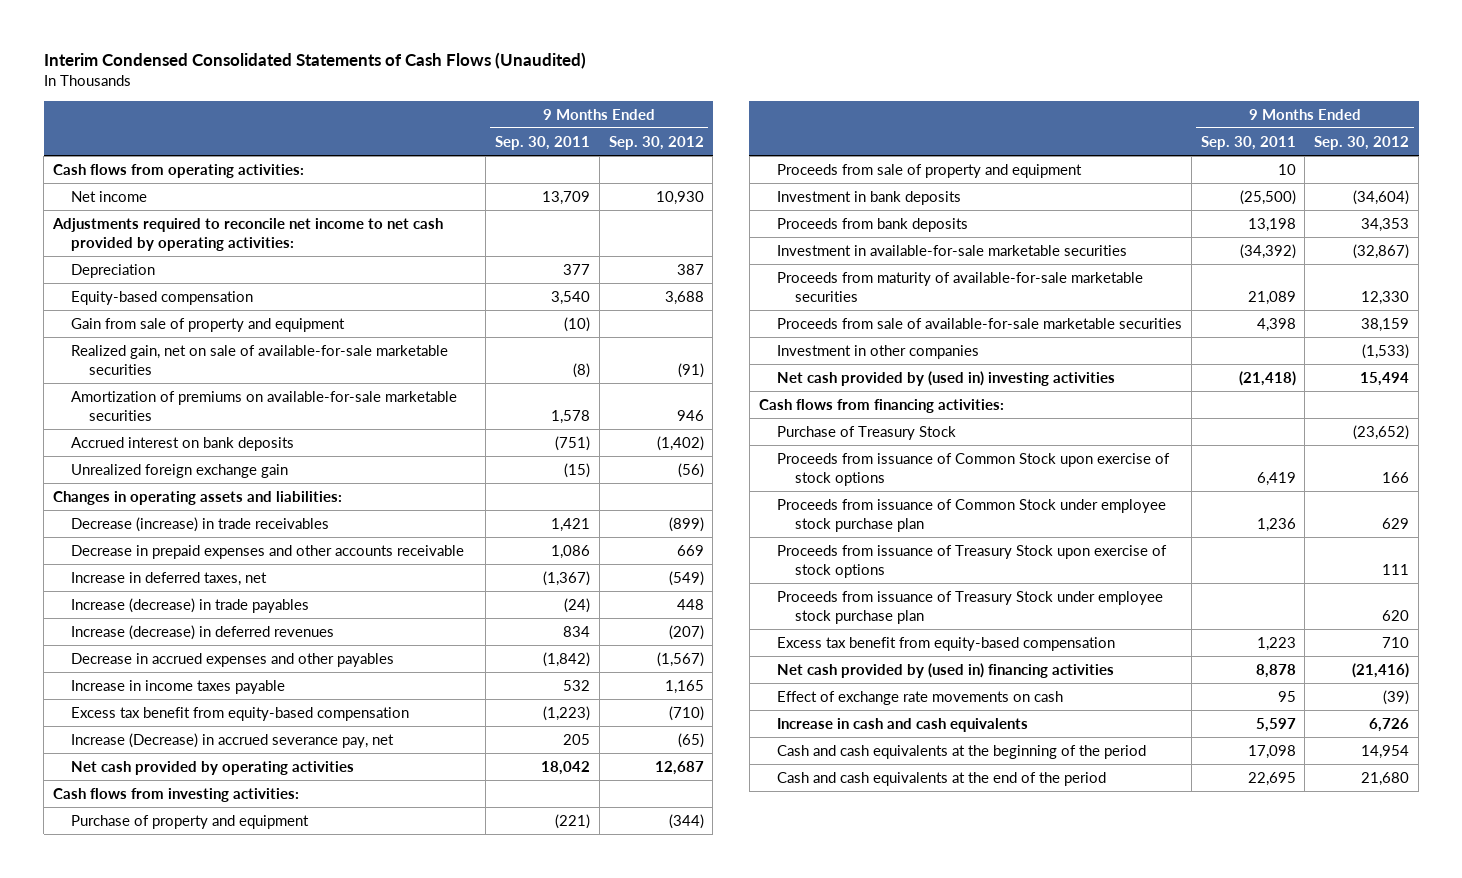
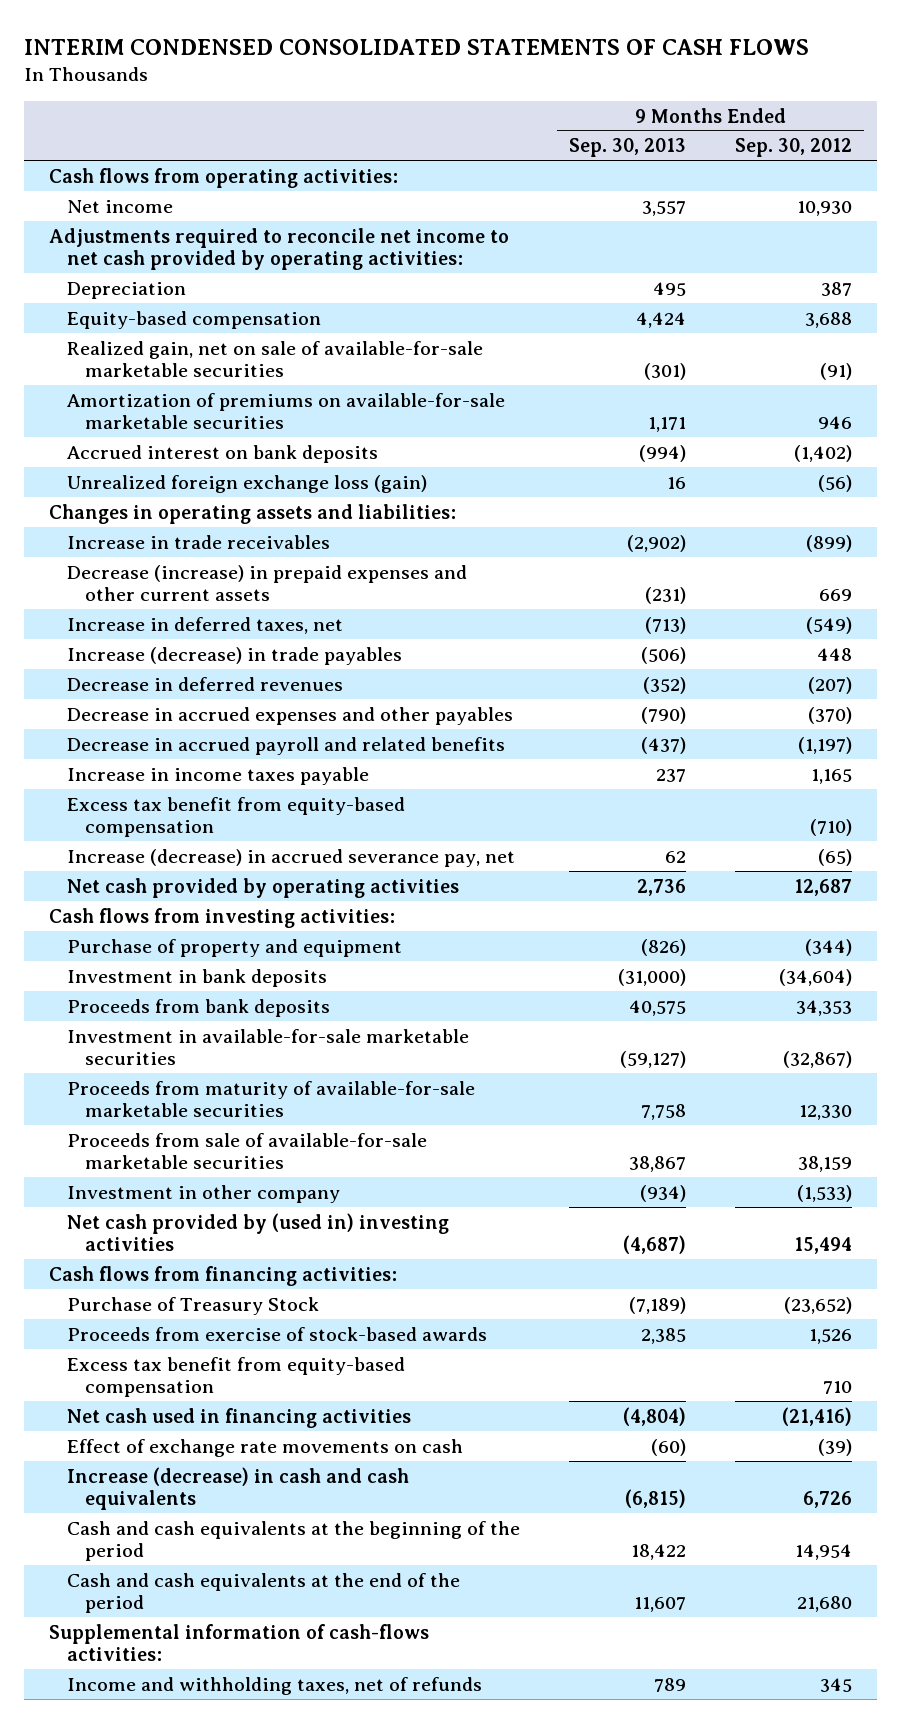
[43,52,586,70] Interim Condensed Consolidated Statements of Cash Flows (Unaudited) -> [24,38,810,55] INTERIM CONDENSED CONSOLIDATED STATEMENTS OF CASH FLOWS
[494,135,590,150] Sep. 30, 2011 -> none
none -> [569,138,687,158] Sep. 30, 2013
[71,317,346,332] Gain from sale of property and equipment -> none
[71,463,289,478] Unrealized foreign exchange gain -> [67,474,428,493] Unrealized foreign exchange loss (gain)
[71,516,330,532] Decrease (increase) in trade receivables -> [67,534,331,549] Increase in trade receivables
[71,544,465,559] Decrease in prepaid expenses and other accounts receivable -> [67,564,468,602] Decrease (increase) in prepaid expenses and other current assets
[71,624,335,640] Increase (decrease) in deferred revenues -> [67,676,344,691] Decrease in deferred revenues
[656,651,704,667] (1,567) -> [808,706,853,724] (370)
none -> [67,736,506,755] Decrease in accrued payroll and related benefits
[71,732,395,748] Increase (Decrease) in accrued severance pay, net -> [67,848,516,867] Increase (decrease) in accrued severance pay, net
[776,163,1082,178] Proceeds from sale of property and equipment -> none
[776,344,979,359] Investment in other companies -> [67,1184,341,1203] Investment in other company
[776,498,1166,532] Proceeds from issuance of Common Stock under employee stock purchase plan -> none
[776,544,1167,578] Proceeds from issuance of Treasury Stock upon exercise of stock options -> none
[776,590,1163,624] Proceeds from issuance of Treasury Stock under employee stock purchase plan -> none
[776,452,1170,486] Proceeds from issuance of Common Stock upon exercise of stock options -> [67,1326,488,1341] Proceeds from exercise of stock-based awards
[1382,471,1410,483] 166 -> [809,1328,853,1344] 1,526
[776,662,1114,678] Net cash provided by (used in) financing activities -> [67,1407,412,1428] Net cash used in financing activities
[776,717,1028,732] Increase in cash and cash equivalents -> [67,1466,410,1511] Increase (decrease) in cash and cash equivalents
none -> [48,1623,429,1662] Supplemental information of cash-flows activities:
none -> [67,1676,483,1695] Income and withholding taxes, net of refunds

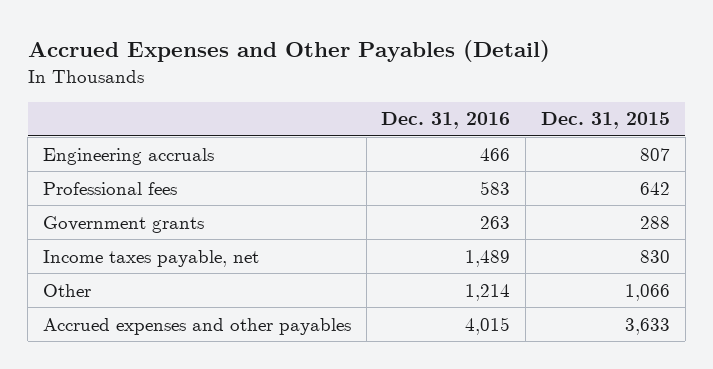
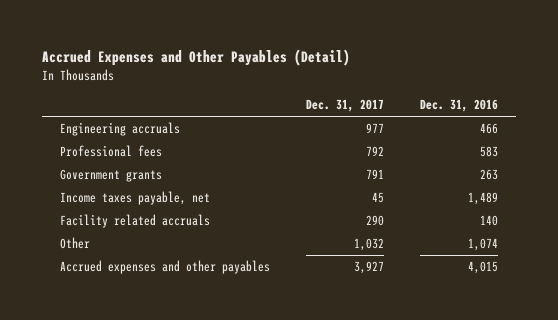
[540,112,670,130] Dec. 31, 2015 -> none
none -> [305,99,384,113] Dec. 31, 2017
none -> [59,214,210,229] Facility related accruals
[465,283,511,301] 1,214 -> [467,238,498,252] 1,074

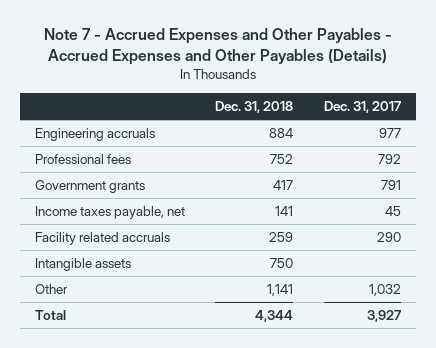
[41,49,350,67] Accrued Expenses and Other Payables (Detail) -> [43,28,392,66] Note 7 - Accrued Expenses and Other Payables - Accrued Expenses and Other Payables (Details)
[419,99,498,113] Dec. 31, 2016 -> none
none -> [215,100,294,113] Dec. 31, 2018
none -> [34,258,131,272] Intangible assets
[59,260,270,275] Accrued expenses and other payables -> [34,310,66,321] Total

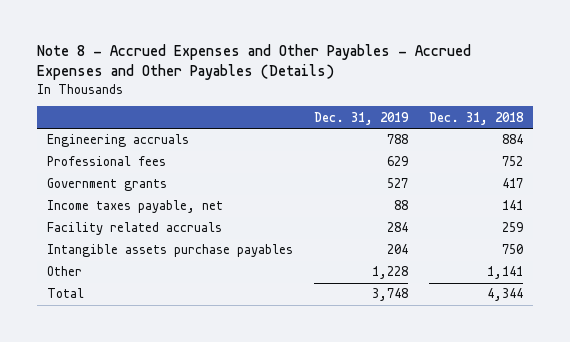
[43,28,392,66] Note 7 - Accrued Expenses and Other Payables - Accrued Expenses and Other Payables (Details) -> [36,44,471,81] Note 8 - Accrued Expenses and Other Payables - Accrued Expenses and Other Payables (Details)
[323,100,401,113] Dec. 31, 2017 -> none
none -> [314,111,410,125] Dec. 31, 2019
[34,258,131,272] Intangible assets -> [47,244,294,258] Intangible assets purchase payables

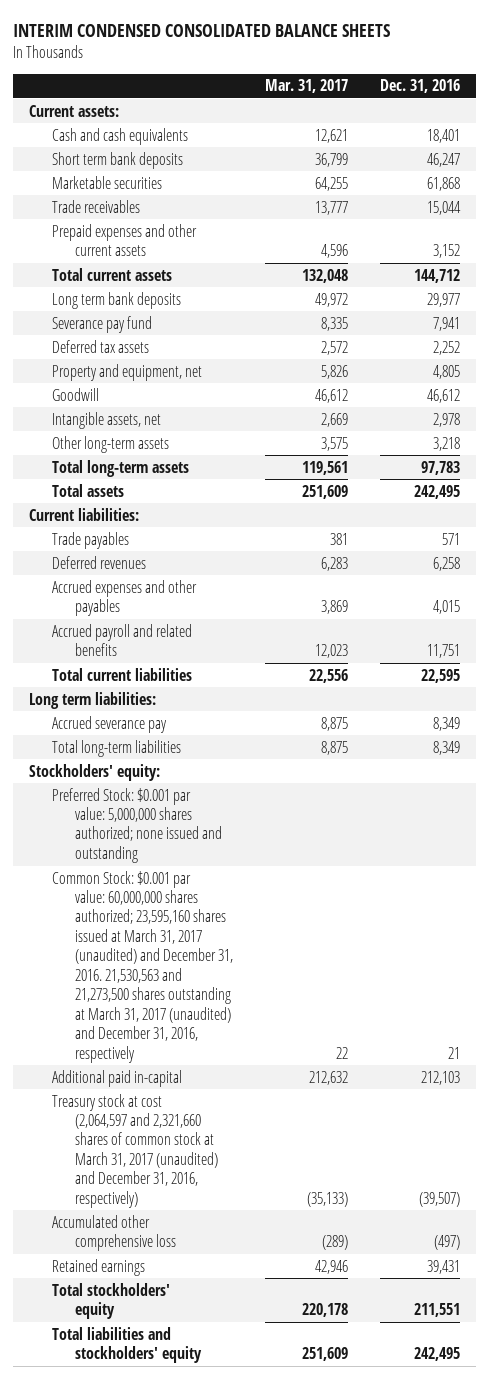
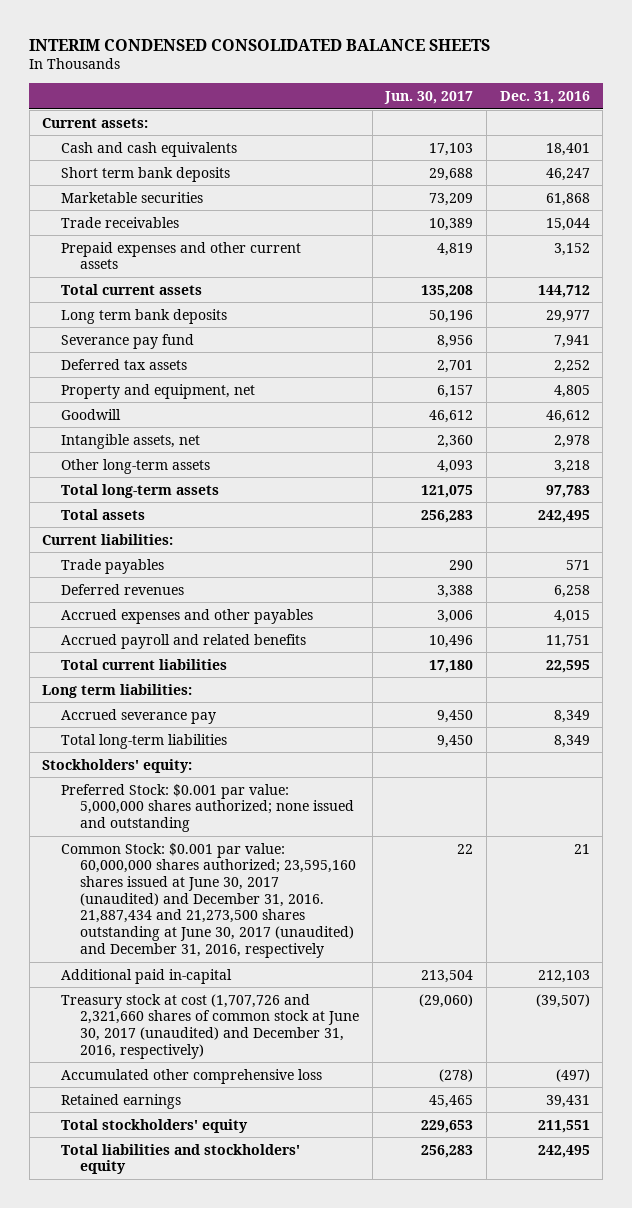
[264,79,348,94] Mar. 31, 2017 -> none
none -> [384,90,474,104] Jun. 30, 2017
[52,870,233,1063] Common Stock: $0.001 par value: 60,000,000 shares authorized; 23,595,160 shares issued at March 31, 2017 (unaudited) and December 31, 2016. 21,530,563 and 21,273,500 shares outstanding at March 31, 2017 (unaudited) and December 31, 2016, respectively -> [61,842,356,958] Common Stock: $0.001 par value: 60,000,000 shares authorized; 23,595,160 shares issued at June 30, 2017 (unaudited) and December 31, 2016. 21,887,434 and 21,273,500 shares outstanding at June 30, 2017 (unaudited) and December 31, 2016, respectively
[52,1093,218,1208] Treasury stock at cost (2,064,597 and 2,321,660 shares of common stock at March 31, 2017 (unaudited) and December 31, 2016, respectively) -> [61,993,359,1059] Treasury stock at cost (1,707,726 and 2,321,660 shares of common stock at June 30, 2017 (unaudited) and December 31, 2016, respectively)

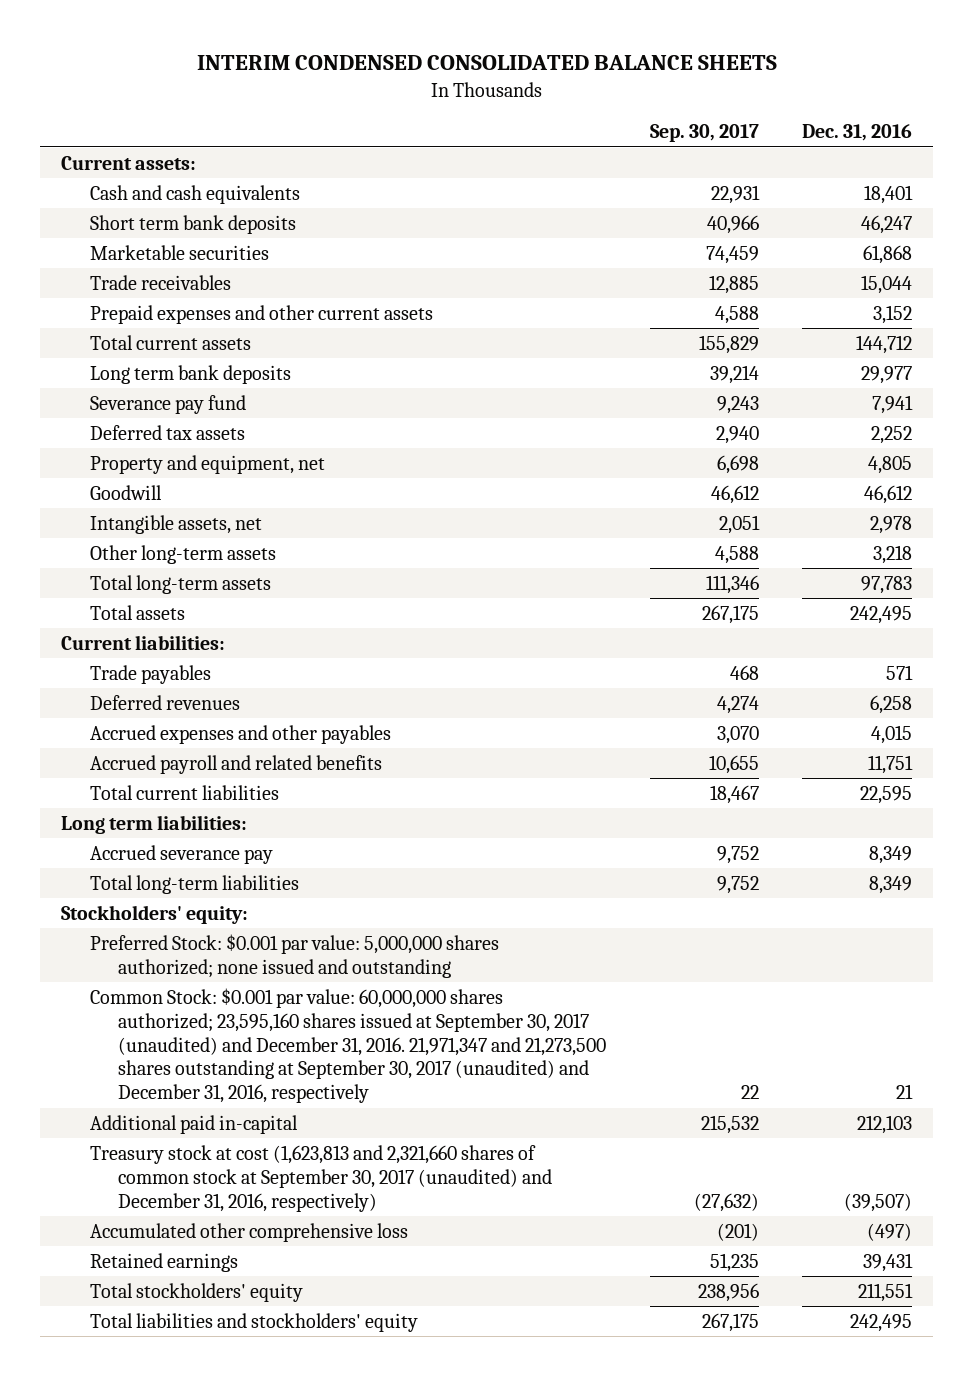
[384,90,474,104] Jun. 30, 2017 -> none
none -> [649,123,759,142] Sep. 30, 2017
[61,842,356,958] Common Stock: $0.001 par value: 60,000,000 shares authorized; 23,595,160 shares issued at June 30, 2017 (unaudited) and December 31, 2016. 21,887,434 and 21,273,500 shares outstanding at June 30, 2017 (unaudited) and December 31, 2016, respectively -> [89,987,607,1104] Common Stock: $0.001 par value: 60,000,000 shares authorized; 23,595,160 shares issued at September 30, 2017 (unaudited) and December 31, 2016. 21,971,347 and 21,273,500 shares outstanding at September 30, 2017 (unaudited) and December 31, 2016, respectively
[61,993,359,1059] Treasury stock at cost (1,707,726 and 2,321,660 shares of common stock at June 30, 2017 (unaudited) and December 31, 2016, respectively) -> [89,1144,553,1212] Treasury stock at cost (1,623,813 and 2,321,660 shares of common stock at September 30, 2017 (unaudited) and December 31, 2016, respectively)

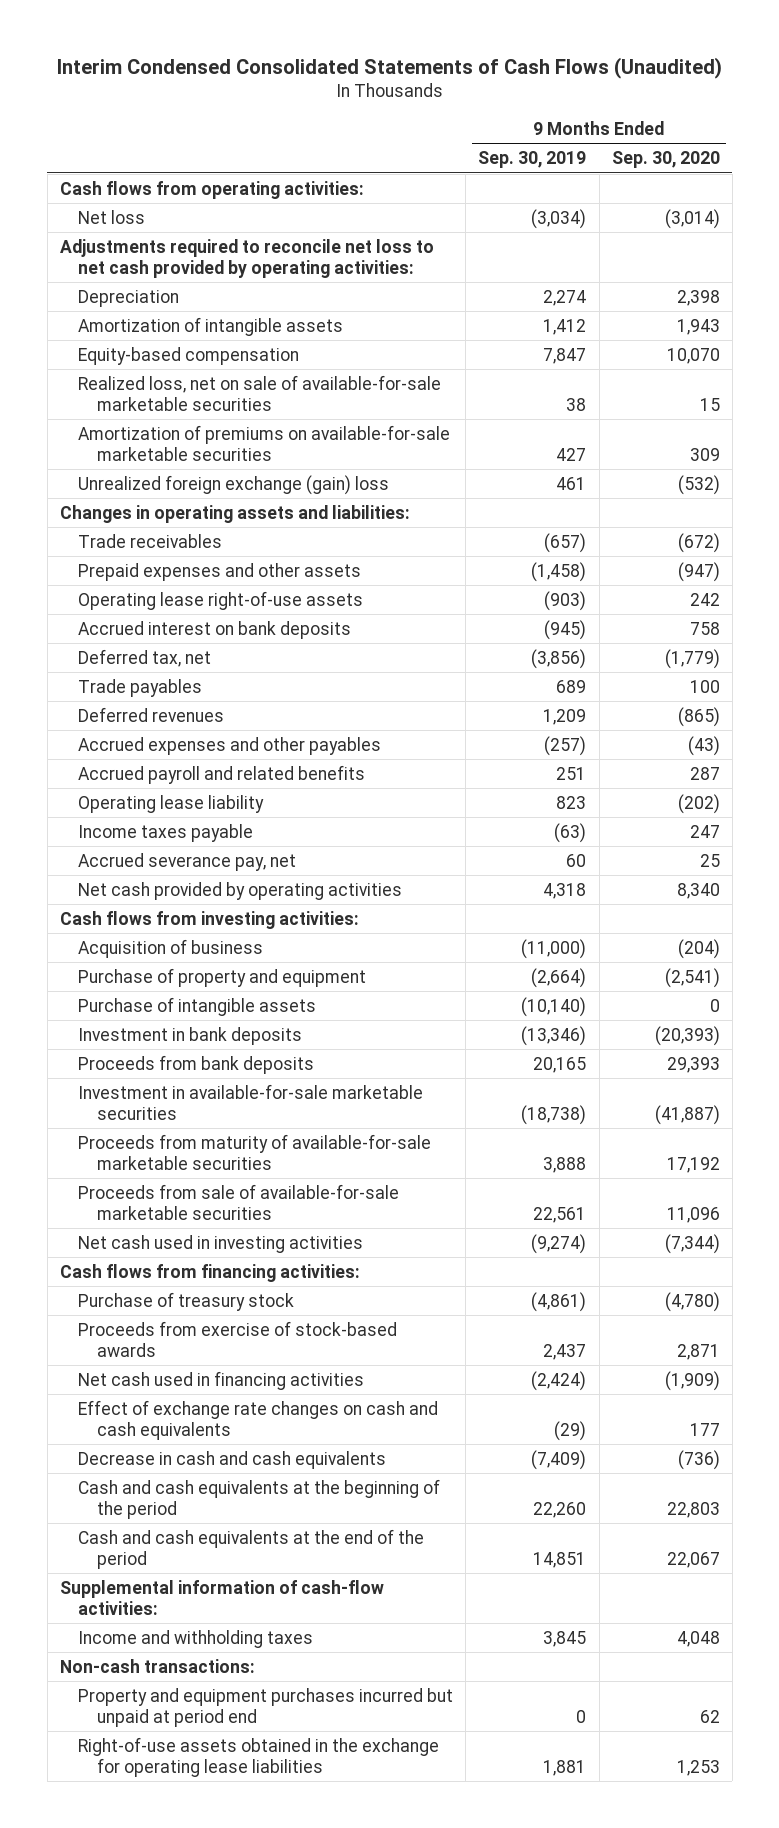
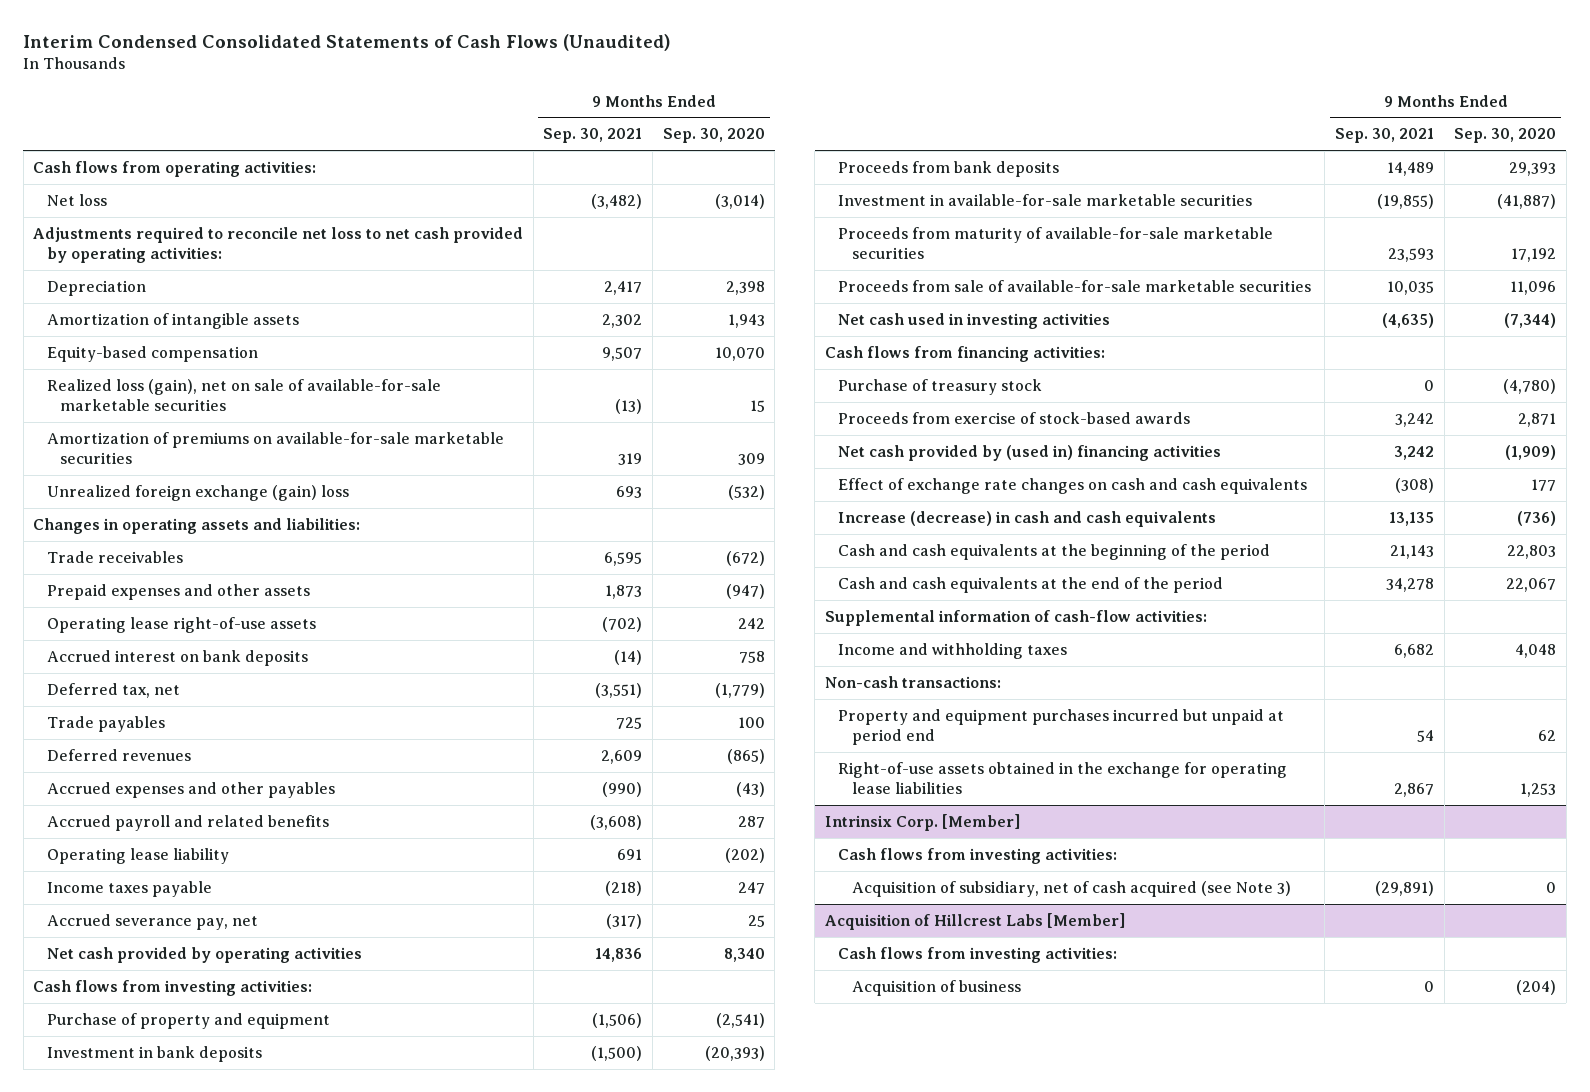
[478,151,587,169] Sep. 30, 2019 -> none
none -> [543,128,643,144] Sep. 30, 2021
[78,374,442,411] Realized loss, net on sale of available-for-sale marketable securities -> [46,378,441,411] Realized loss (gain), net on sale of available-for-sale marketable securities
[78,938,264,958] Acquisition of business -> none
[78,996,317,1016] Purchase of intangible assets -> none
[78,1370,365,1390] Net cash used in financing activities -> [838,444,1222,461] Net cash provided by (used in) financing activities
[78,1450,387,1469] Decrease in cash and cash equivalents -> [838,510,1217,527] Increase (decrease) in cash and cash equivalents
none -> [824,813,1020,831] Intrinsix Corp. [Member]
none -> [838,847,1118,864] Cash flows from investing activities:
none -> [851,880,1291,897] Acquisition of subsidiary, net of cash acquired (see Note 3)
none -> [824,912,1125,930] Acquisition of Hillcrest Labs [Member]
none -> [838,946,1118,963] Cash flows from investing activities:
none -> [851,979,1021,996] Acquisition of business

